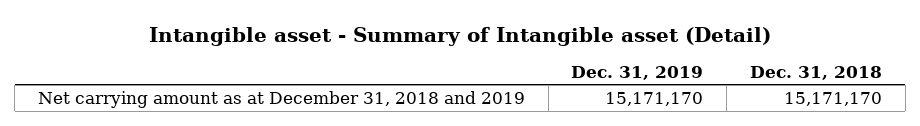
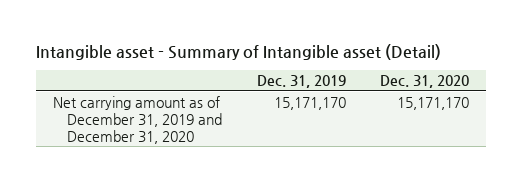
[749,65,882,80] Dec. 31, 2018 -> none
none -> [380,75,470,89] Dec. 31, 2020
[38,91,526,109] Net carrying amount as at December 31, 2018 and 2019 -> [53,95,223,144] Net carrying amount as of December 31, 2019 and December 31, 2020

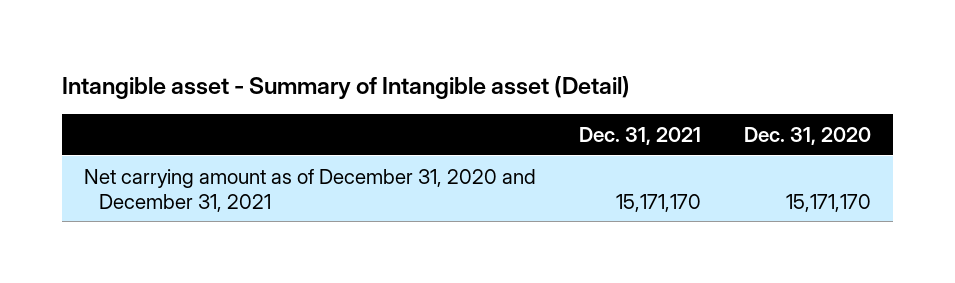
[256,75,346,89] Dec. 31, 2019 -> none
none -> [578,126,701,145] Dec. 31, 2021
[53,95,223,144] Net carrying amount as of December 31, 2019 and December 31, 2020 -> [83,168,536,212] Net carrying amount as of December 31, 2020 and December 31, 2021

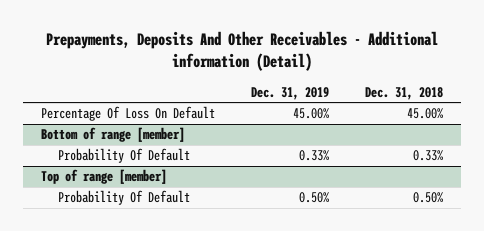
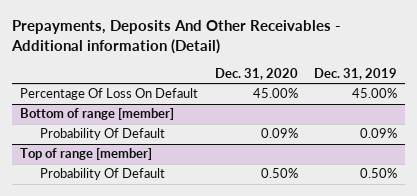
[364,86,443,100] Dec. 31, 2018 -> none
none -> [214,67,298,80] Dec. 31, 2020
[298,150,329,162] 0.33% -> [360,128,398,139] 0.09%

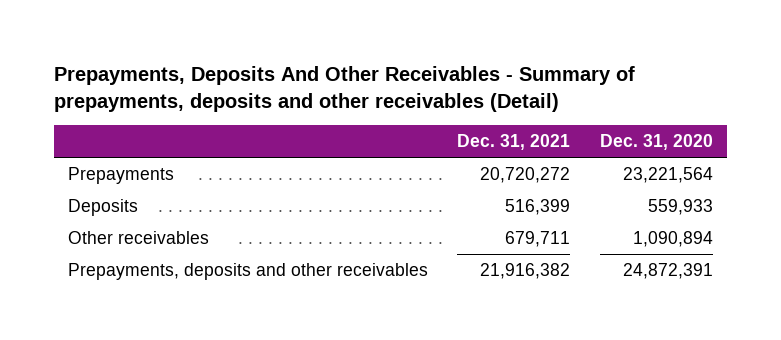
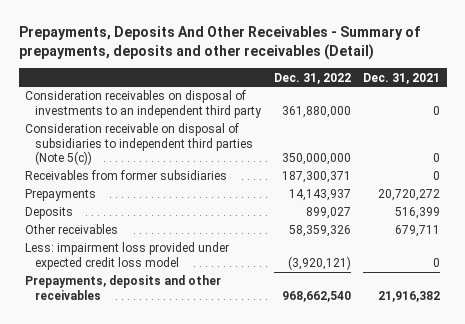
[599,133,713,150] Dec. 31, 2020 -> none
none -> [273,72,351,84] Dec. 31, 2022
none -> [24,90,263,118] Consideration receivables on disposal of investments to an independent third party
none -> [24,123,254,166] Consideration receivable on disposal of subsidiaries to independent third parties (Note 5(c))
none -> [24,170,227,181] Receivables from former subsidiaries
none -> [24,242,229,270] Less: impairment loss provided under expected credit loss model

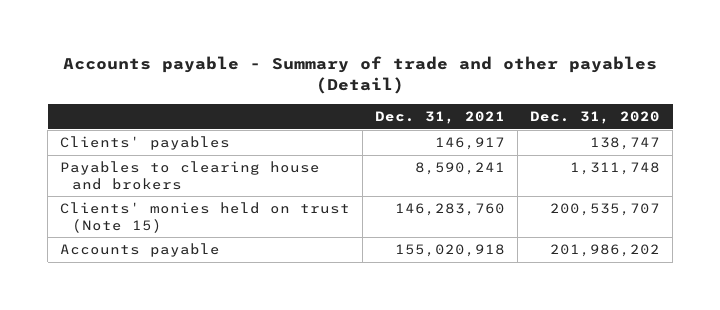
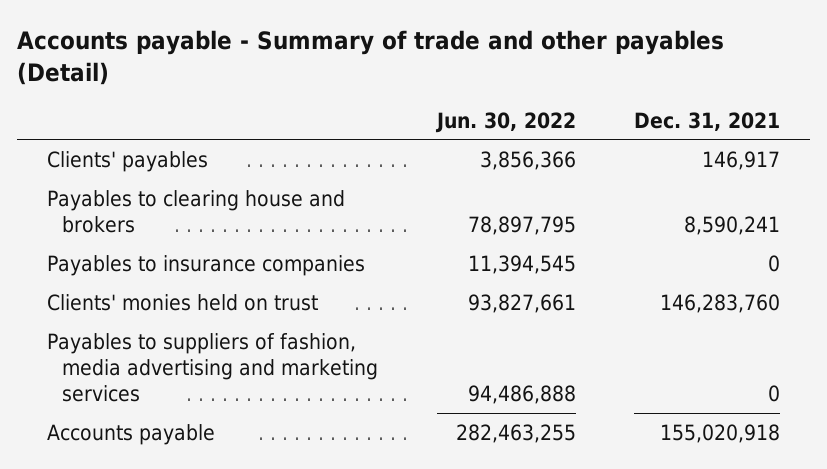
[530,111,661,125] Dec. 31, 2020 -> none
none -> [434,111,576,133] Jun. 30, 2022
none -> [46,254,365,276] Payables to insurance companies
[60,202,351,233] Clients' monies held on trust (Note 15) -> [46,293,318,311] Clients' monies held on trust
none -> [46,332,379,403] Payables to suppliers of fashion, media advertising and marketing services

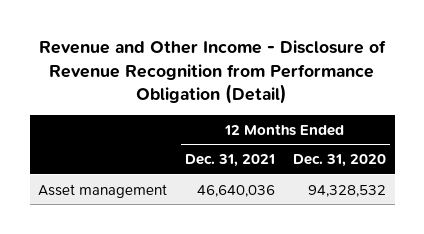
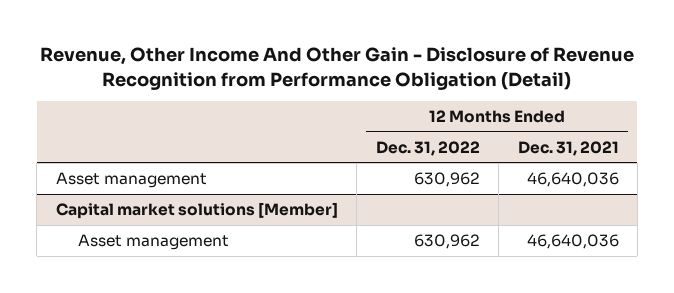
[39,40,387,104] Revenue and Other Income - Disclosure of Revenue Recognition from Performance Obligation (Detail) -> [40,47,635,90] Revenue, Other Income And Other Gain - Disclosure of Revenue Recognition from Performance Obligation (Detail)
[292,154,386,168] Dec. 31, 2020 -> none
none -> [375,140,480,156] Dec. 31, 2022
none -> [55,202,338,220] Capital market solutions [Member]
none -> [78,234,230,251] Asset management

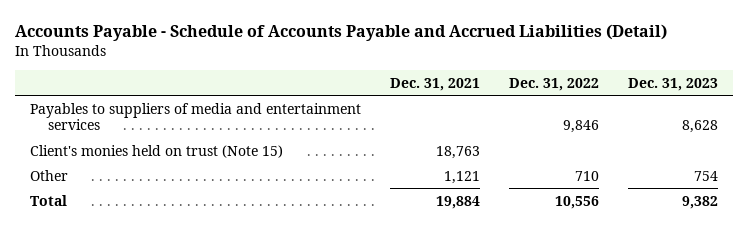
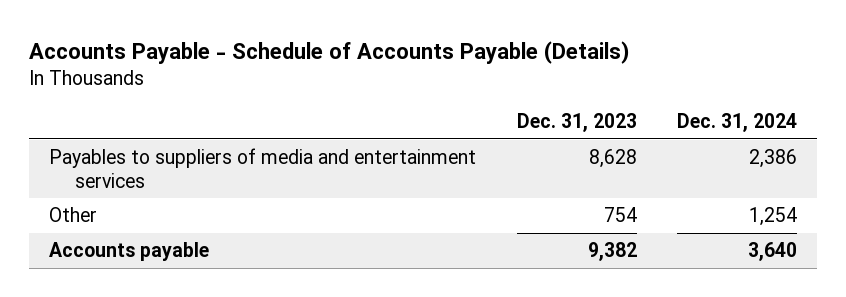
[14,23,667,41] Accounts Payable - Schedule of Accounts Payable and Accrued Liabilities (Detail) -> [28,40,630,64] Accounts Payable - Schedule of Accounts Payable (Details)
[389,77,480,91] Dec. 31, 2021 -> none
[509,77,600,91] Dec. 31, 2022 -> none
none -> [677,113,798,133] Dec. 31, 2024
[29,144,283,158] Client's monies held on trust (Note 15) -> none
[29,194,67,206] Total -> [48,242,209,262] Accounts payable

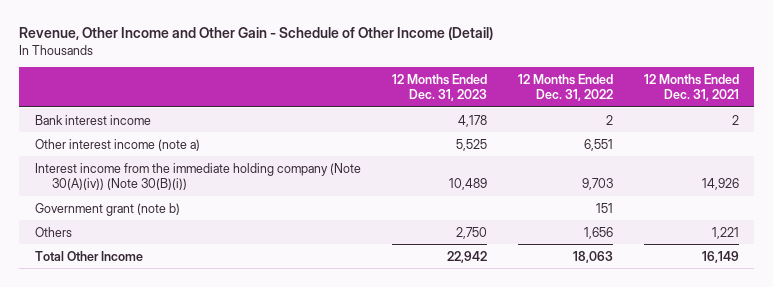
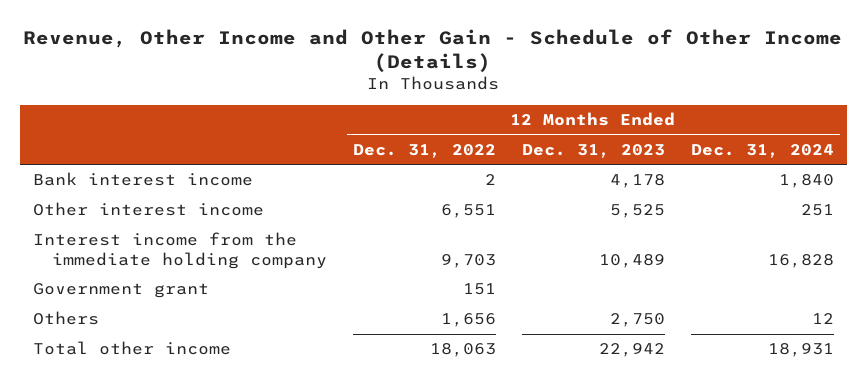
[19,27,494,41] Revenue, Other Income and Other Gain - Schedule of Other Income (Detail) -> [23,29,843,73] Revenue, Other Income and Other Gain - Schedule of Other Income (Details)
[643,73,739,102] 12 Months Ended Dec. 31, 2021 -> none
none -> [690,143,834,158] Dec. 31, 2024
[34,138,200,151] Other interest income (note a) -> [33,202,265,217] Other interest income
[34,162,361,191] Interest income from the immediate holding company (Note 30(A)(iv)) (Note 30(B)(i)) -> [33,232,328,269] Interest income from the immediate holding company
[34,202,180,216] Government grant (note b) -> [33,283,210,299] Government grant
[34,250,143,261] Total Other Income -> [33,341,232,356] Total other income

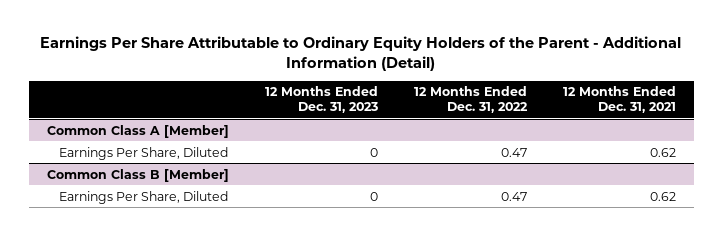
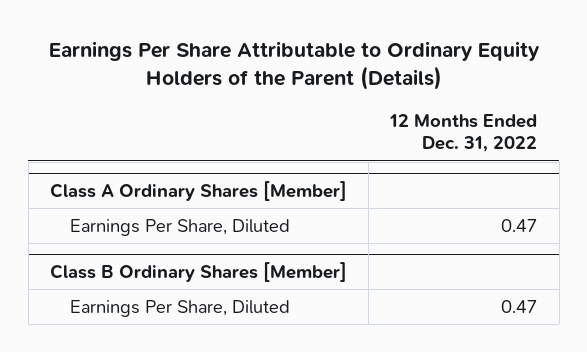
[40,36,682,72] Earnings Per Share Attributable to Ordinary Equity Holders of the Parent - Additional Information (Detail) -> [48,40,540,91] Earnings Per Share Attributable to Ordinary Equity Holders of the Parent (Details)
[264,86,378,114] 12 Months Ended Dec. 31, 2023 -> none
[562,86,676,114] 12 Months Ended Dec. 31, 2021 -> none
[46,124,229,138] Common Class A [Member] -> [49,180,347,201] Class A Ordinary Shares [Member]
[46,168,229,182] Common Class B [Member] -> [49,261,347,282] Class B Ordinary Shares [Member]

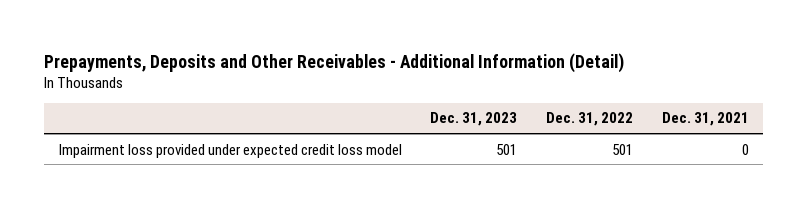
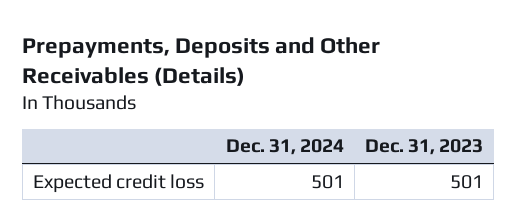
[44,52,625,73] Prepayments, Deposits and Other Receivables - Additional Information (Detail) -> [22,36,381,86] Prepayments, Deposits and Other Receivables (Details)
[546,112,634,127] Dec. 31, 2022 -> none
[661,112,749,127] Dec. 31, 2021 -> none
none -> [225,139,344,156] Dec. 31, 2024
[58,143,402,158] Impairment loss provided under expected credit loss model -> [33,173,205,193] Expected credit loss

